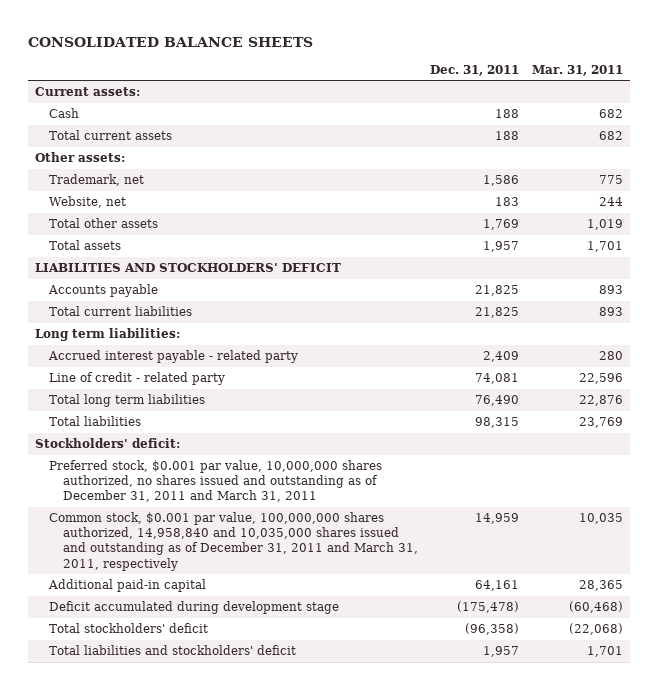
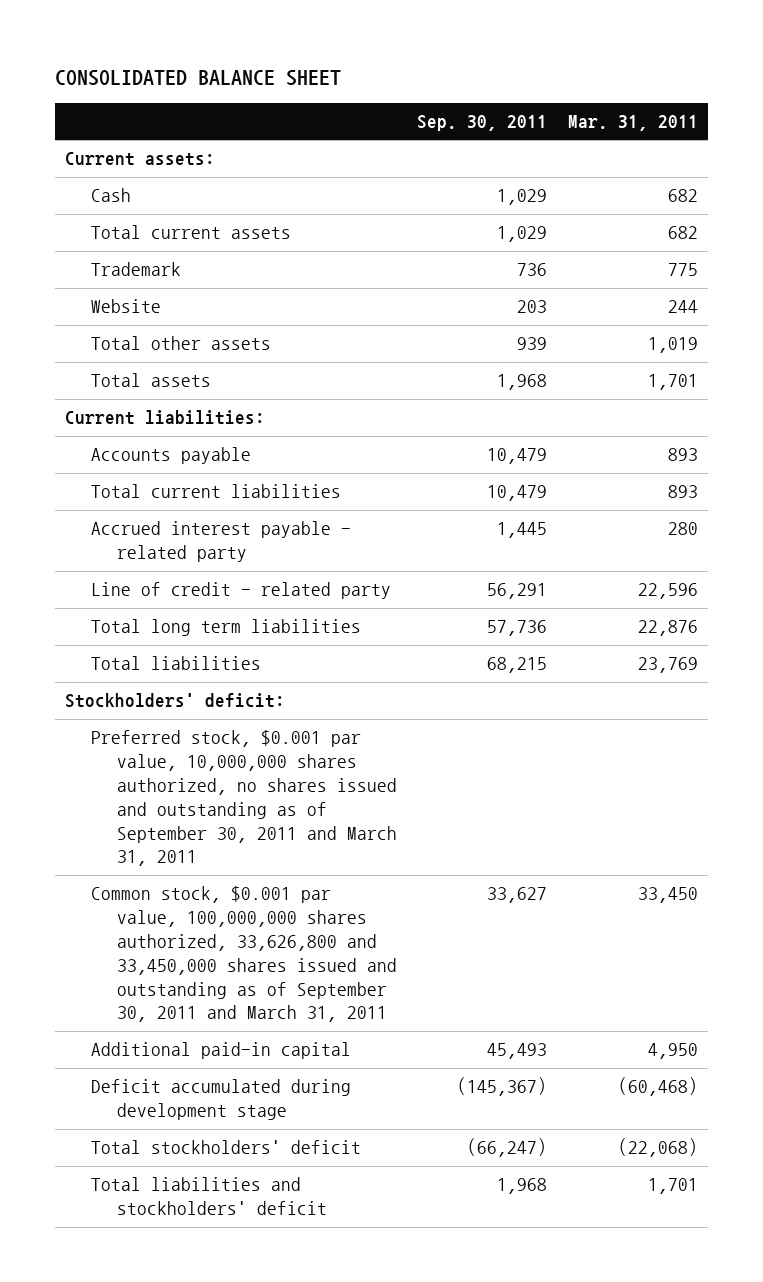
[28,36,314,47] CONSOLIDATED BALANCE SHEETS -> [55,70,342,87] CONSOLIDATED BALANCE SHEET
[430,65,520,77] Dec. 31, 2011 -> none
none -> [417,114,548,131] Sep. 30, 2011
[34,152,125,163] Other assets: -> none
[48,174,144,187] Trademark, net -> [91,262,182,277] Trademark
[48,196,126,209] Website, net -> [91,299,162,314] Website
[34,263,341,273] LIABILITIES AND STOCKHOLDERS' DEFICIT -> none
none -> [65,410,266,426] Current liabilities:
[34,328,180,342] Long term liabilities: -> none
[48,460,382,503] Preferred stock, $0.001 par value, 10,000,000 shares authorized, no shares issued and outstanding as of December 31, 2011 and March 31, 2011 -> [91,730,398,867] Preferred stock, $0.001 par value, 10,000,000 shares authorized, no shares issued and outstanding as of September 30, 2011 and March 31, 2011
[48,512,418,571] Common stock, $0.001 par value, 100,000,000 shares authorized, 14,958,840 and 10,035,000 shares issued and outstanding as of December 31, 2011 and March 31, 2011, respectively -> [91,886,398,1023] Common stock, $0.001 par value, 100,000,000 shares authorized, 33,626,800 and 33,450,000 shares issued and outstanding as of September 30, 2011 and March 31, 2011
[579,513,624,525] 10,035 -> [637,887,698,904] 33,450
[579,580,624,592] 28,365 -> [647,1043,698,1060] 4,950

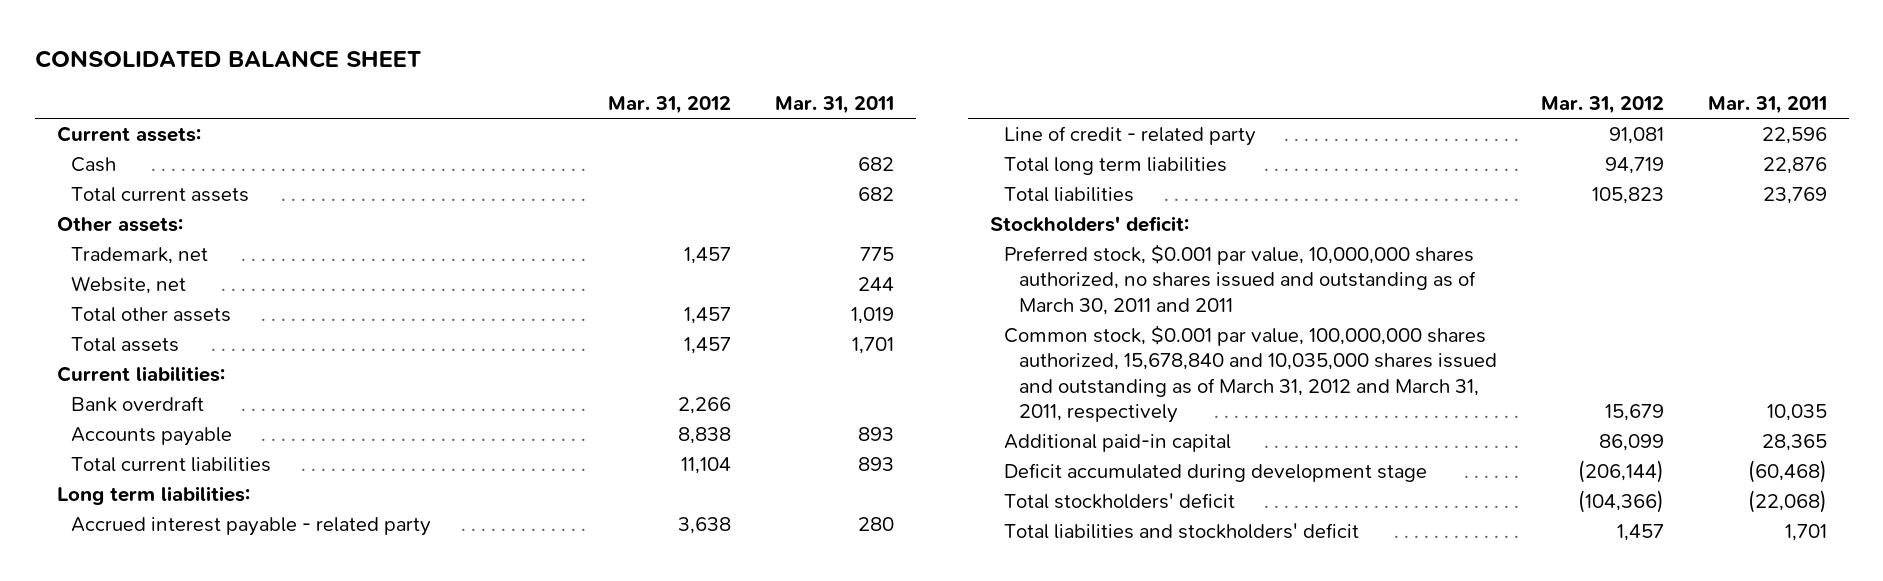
[417,114,548,131] Sep. 30, 2011 -> none
none -> [607,95,731,114] Mar. 31, 2012
none -> [56,217,183,233] Other assets:
[91,262,182,277] Trademark -> [71,247,209,265] Trademark, net
[91,299,162,314] Website -> [71,276,187,295] Website, net
none -> [71,396,205,413] Bank overdraft
none -> [56,486,250,506] Long term liabilities:
[91,730,398,867] Preferred stock, $0.001 par value, 10,000,000 shares authorized, no shares issued and outstanding as of September 30, 2011 and March 31, 2011 -> [1004,244,1477,315] Preferred stock, $0.001 par value, 10,000,000 shares authorized, no shares issued and outstanding as of March 30, 2011 and 2011
[91,886,398,1023] Common stock, $0.001 par value, 100,000,000 shares authorized, 33,626,800 and 33,450,000 shares issued and outstanding as of September 30, 2011 and March 31, 2011 -> [1004,325,1498,423] Common stock, $0.001 par value, 100,000,000 shares authorized, 15,678,840 and 10,035,000 shares issued and outstanding as of March 31, 2012 and March 31, 2011, respectively
[637,887,698,904] 33,450 -> [1766,403,1827,421] 10,035
[647,1043,698,1060] 4,950 -> [1761,434,1827,452] 28,365

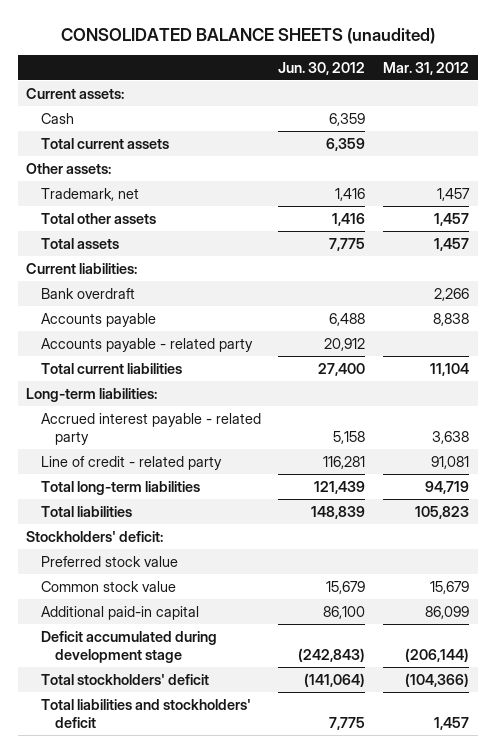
[34,49,421,68] CONSOLIDATED BALANCE SHEET -> [60,27,435,44] CONSOLIDATED BALANCE SHEETS (unaudited)
[774,95,894,114] Mar. 31, 2011 -> none
none -> [278,61,366,75] Jun. 30, 2012
[71,276,187,295] Website, net -> none
none -> [40,337,253,352] Accounts payable - related party
[56,486,250,506] Long term liabilities: -> [26,387,158,402] Long-term liabilities:
[1004,157,1228,176] Total long term liabilities -> [40,480,200,495] Total long-term liabilities
[1004,244,1477,315] Preferred stock, $0.001 par value, 10,000,000 shares authorized, no shares issued and outstanding as of March 30, 2011 and 2011 -> [40,555,178,567] Preferred stock value
[1004,325,1498,423] Common stock, $0.001 par value, 100,000,000 shares authorized, 15,678,840 and 10,035,000 shares issued and outstanding as of March 31, 2012 and March 31, 2011, respectively -> [40,580,176,592] Common stock value

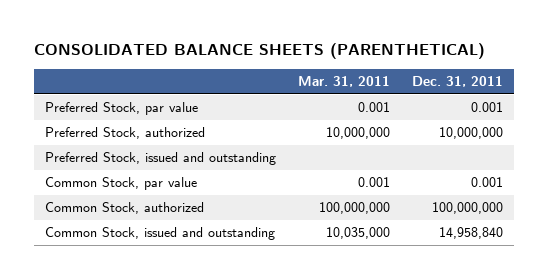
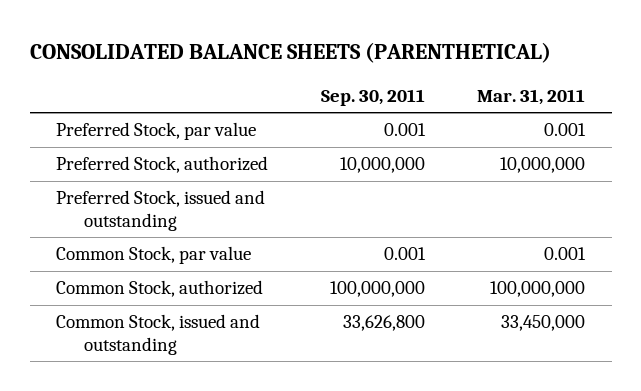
[412,76,504,88] Dec. 31, 2011 -> none
none -> [320,88,425,106] Sep. 30, 2011
[325,227,390,240] 10,035,000 -> [501,315,586,332] 33,450,000

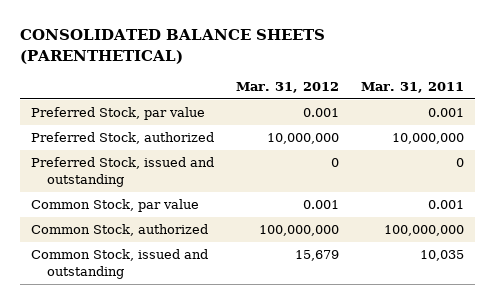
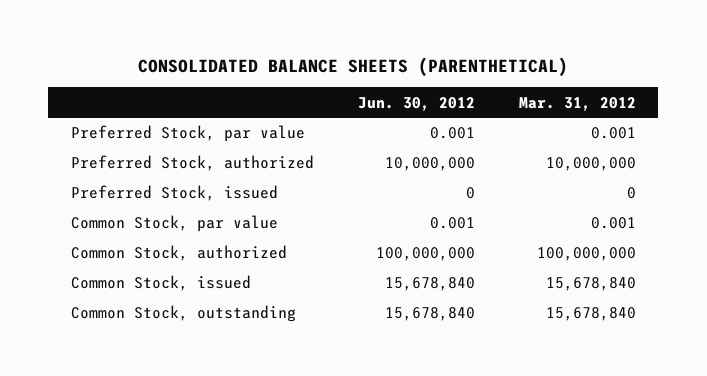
[361,81,465,93] Mar. 31, 2011 -> none
none -> [357,96,475,111] Jun. 30, 2012
[31,157,215,188] Preferred Stock, issued and outstanding -> [70,185,278,202] Preferred Stock, issued
[31,249,209,280] Common Stock, issued and outstanding -> [70,275,251,292] Common Stock, issued
[295,250,340,262] 15,679 -> [545,277,636,292] 15,678,840
none -> [70,305,296,323] Common Stock, outstanding

